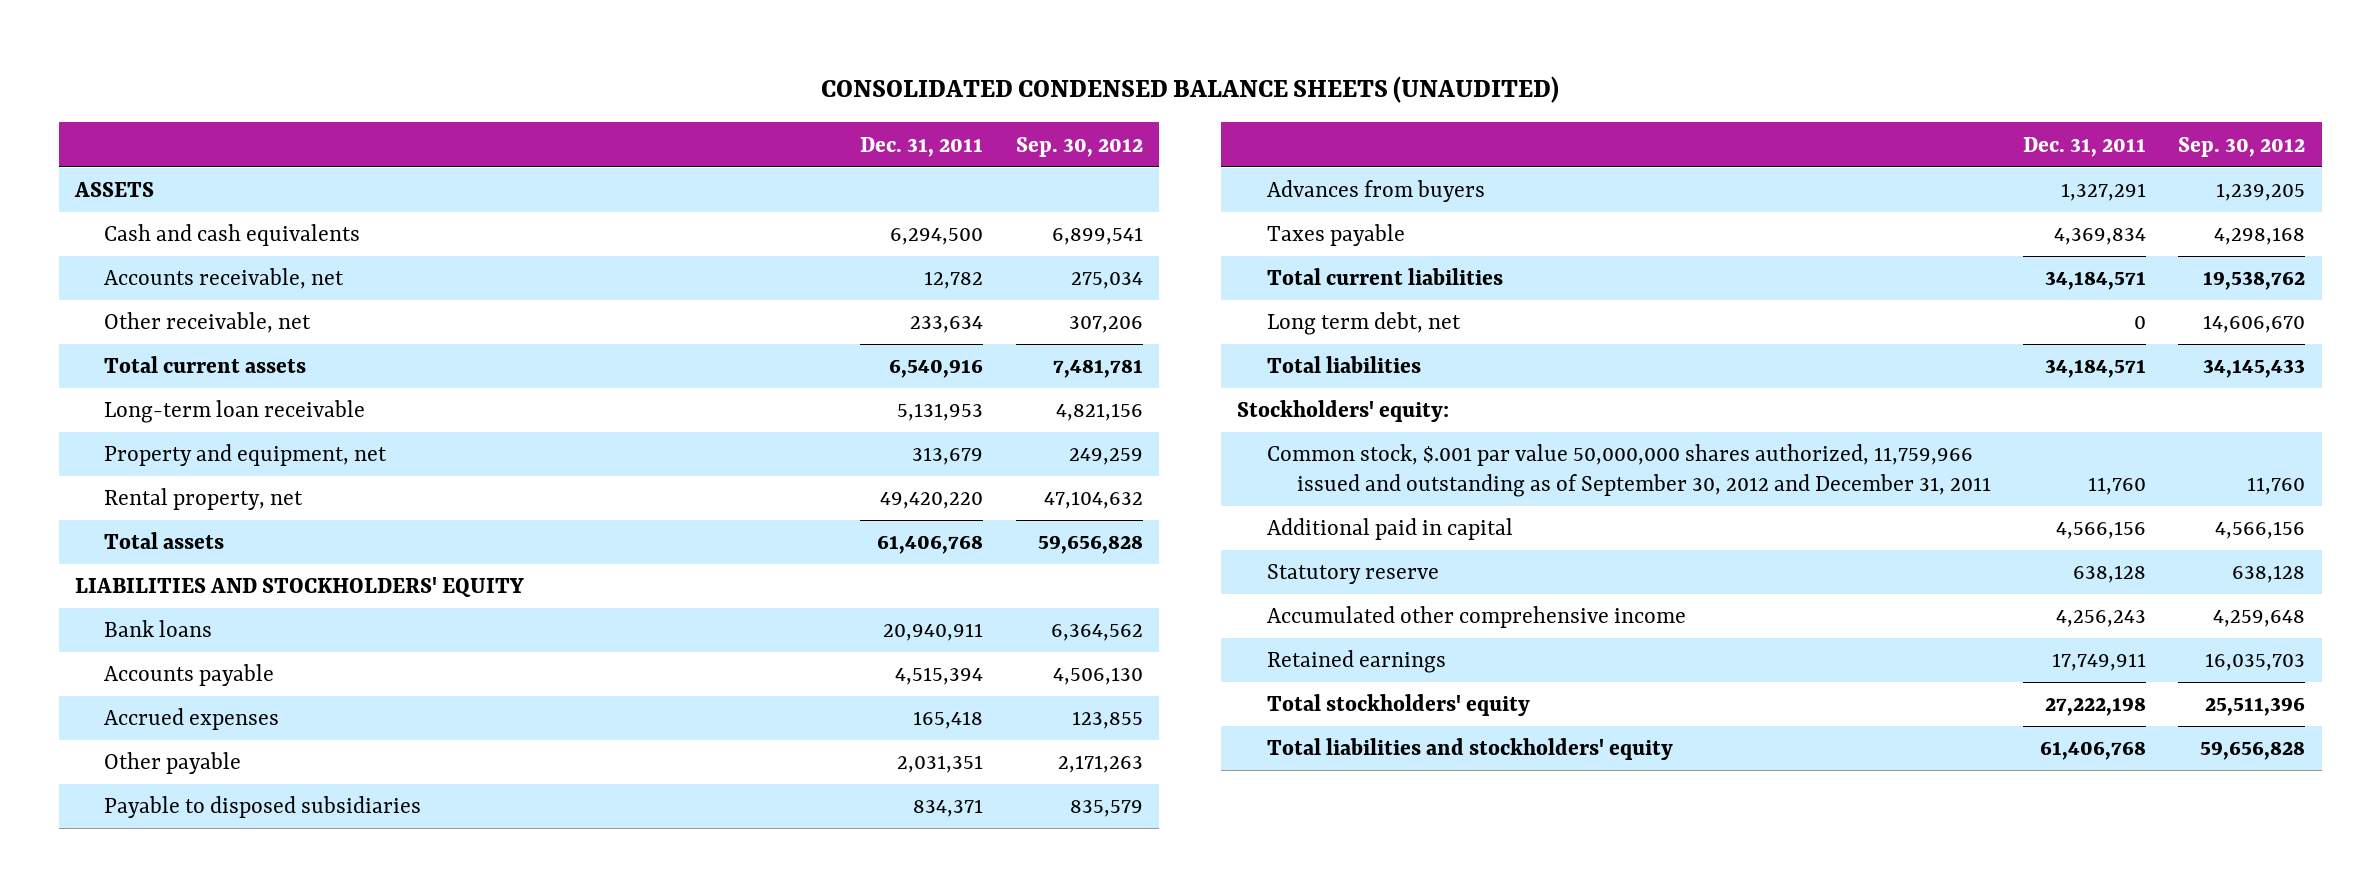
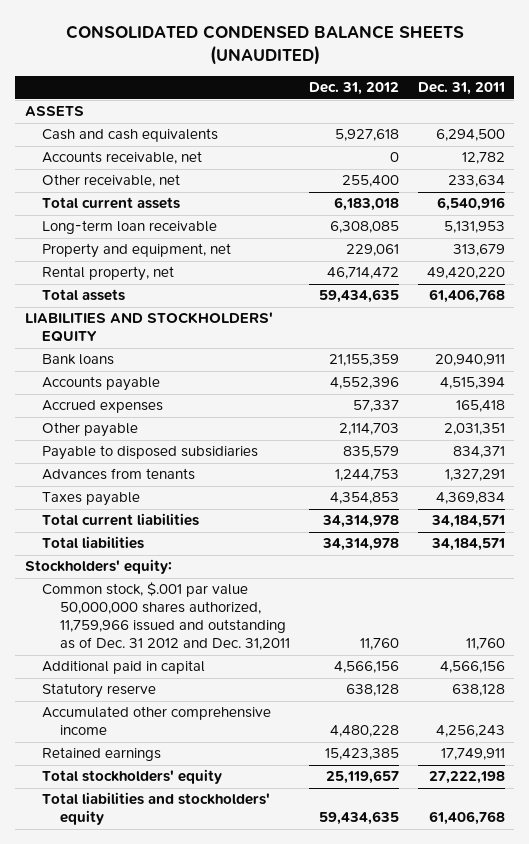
[1015,136,1143,157] Sep. 30, 2012 -> none
none -> [308,82,399,96] Dec. 31, 2012
[1267,180,1486,203] Advances from buyers -> [42,468,196,481] Advances from tenants
[1267,312,1462,336] Long term debt, net -> none
[1267,444,1991,498] Common stock, $.001 par value 50,000,000 shares authorized, 11,759,966 issued and outstanding as of September 30, 2012 and December 31, 2011 -> [42,582,291,651] Common stock, $.001 par value 50,000,000 shares authorized, 11,759,966 issued and outstanding as of Dec. 31 2012 and Dec. 31,2011

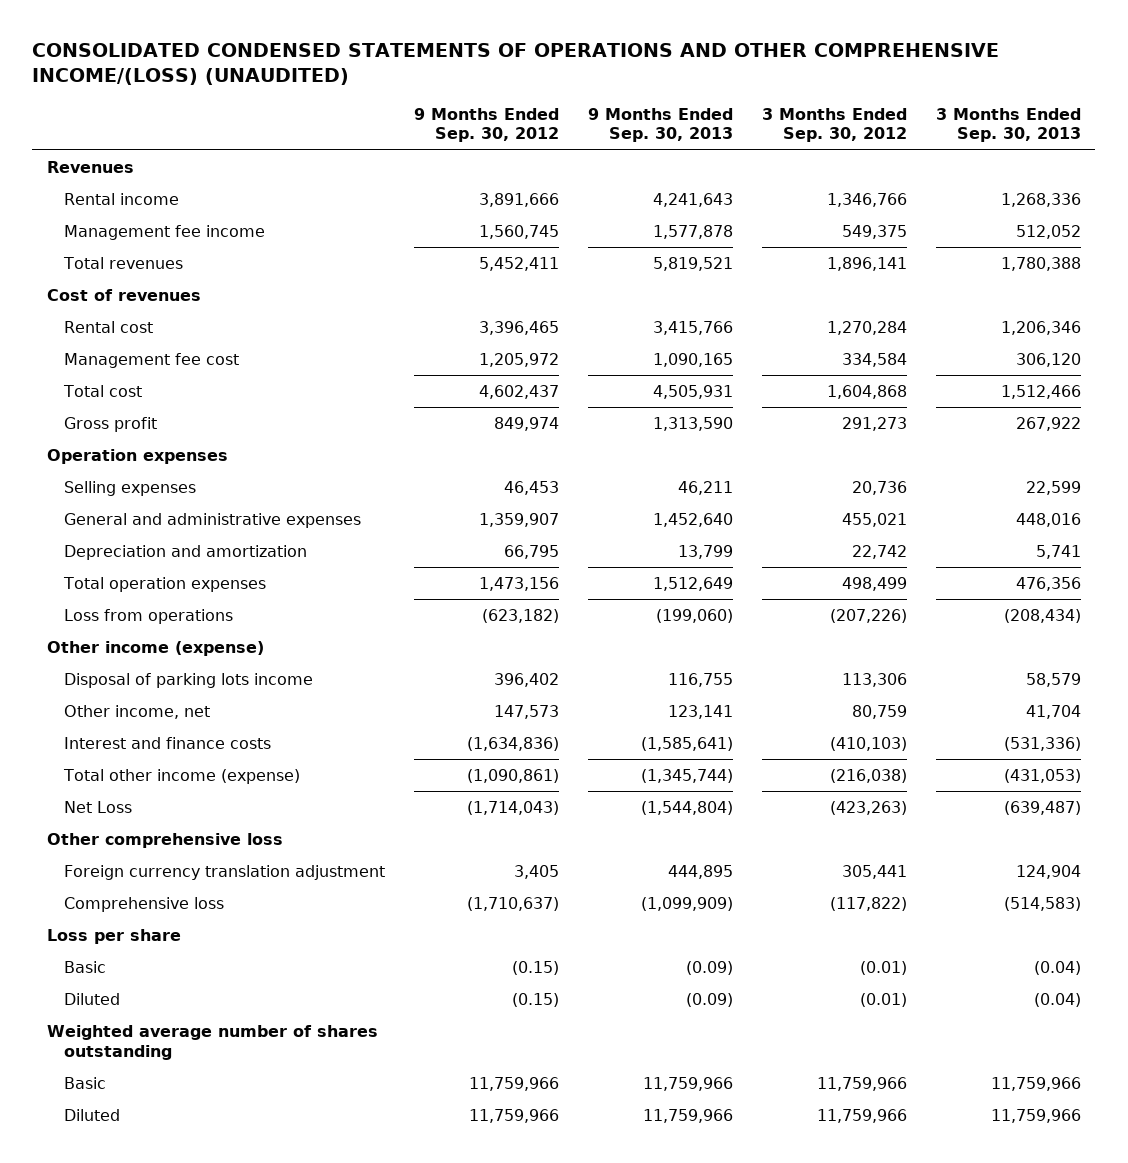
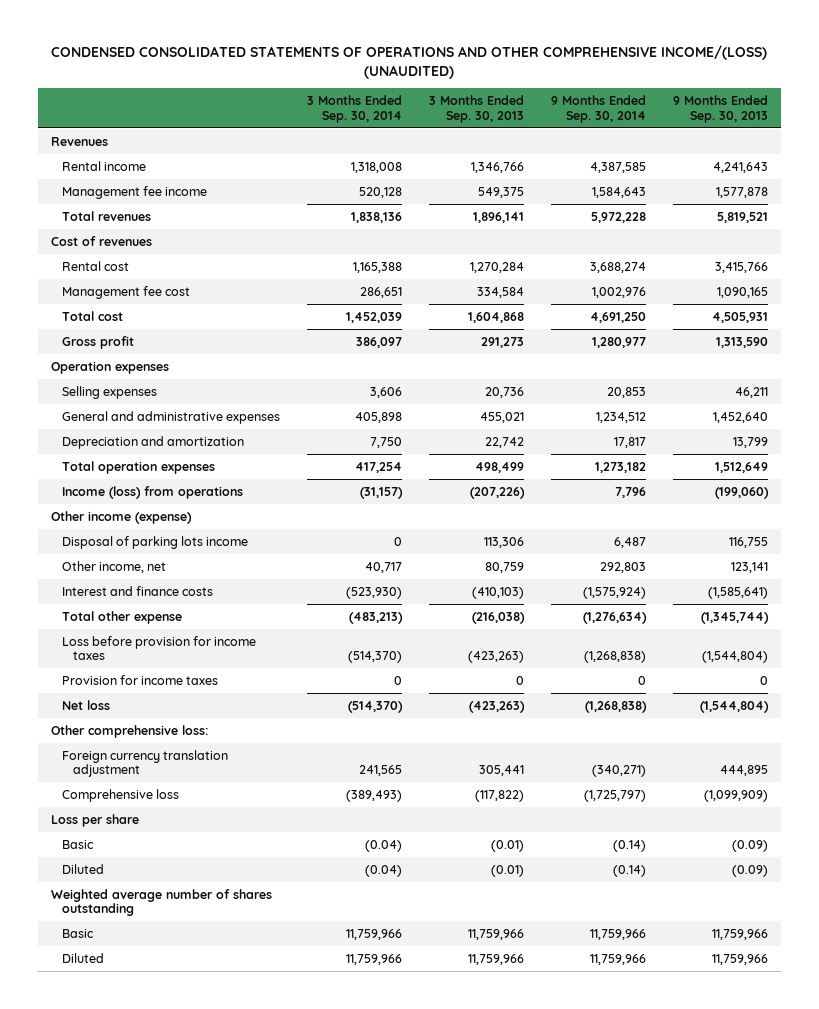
[32,43,1000,85] CONSOLIDATED CONDENSED STATEMENTS OF OPERATIONS AND OTHER COMPREHENSIVE INCOME/(LOSS) (UNAUDITED) -> [51,44,768,79] CONDENSED CONSOLIDATED STATEMENTS OF OPERATIONS AND OTHER COMPREHENSIVE INCOME/(LOSS) (UNAUDITED)
[414,107,560,143] 9 Months Ended Sep. 30, 2012 -> none
[762,107,908,143] 3 Months Ended Sep. 30, 2012 -> none
none -> [307,94,403,123] 3 Months Ended Sep. 30, 2014
none -> [550,94,646,123] 9 Months Ended Sep. 30, 2014
[1000,192,1081,207] 1,268,336 -> [471,161,525,173] 1,346,766
[1015,224,1081,239] 512,052 -> [478,186,525,198] 549,375
[1000,256,1081,271] 1,780,388 -> [473,211,525,223] 1,896,141
[1000,320,1081,335] 1,206,346 -> [470,261,525,273] 1,270,284
[1015,352,1081,367] 306,120 -> [477,286,525,298] 334,584
[1000,384,1081,399] 1,512,466 -> [468,311,525,323] 1,604,868
[1015,416,1081,431] 267,922 -> [481,336,525,348] 291,273
[1025,480,1081,495] 22,599 -> [485,386,525,398] 20,736
[1015,512,1081,527] 448,016 -> [480,411,525,423] 455,021
[1035,544,1081,559] 5,741 -> [485,436,525,448] 22,742
[1015,576,1081,591] 476,356 -> [475,461,525,473] 498,499
[64,608,234,624] Loss from operations -> [62,485,244,499] Income (loss) from operations
[1003,608,1081,623] (208,434) -> [470,486,526,499] (207,226)
[1025,672,1081,687] 58,579 -> [484,536,525,548] 113,306
[1025,704,1081,719] 41,704 -> [485,561,525,573] 80,759
[1003,736,1081,751] (531,336) -> [472,586,525,599] (410,103)
[63,768,301,784] Total other income (expense) -> [62,610,183,624] Total other expense
[1003,768,1081,783] (431,053) -> [472,611,526,624] (216,038)
none -> [62,635,257,661] Loss before provision for income taxes
none -> [62,674,219,685] Provision for income taxes
[64,800,133,813] Net Loss -> [62,699,111,710] Net loss
[1003,800,1081,815] (639,487) -> [469,700,526,713] (423,263)
[46,832,283,848] Other comprehensive loss -> [51,724,209,738] Other comprehensive loss:
[1015,864,1081,879] 124,904 -> [479,765,525,777] 305,441
[1003,896,1081,911] (514,583) -> [475,789,525,802] (117,822)
[1033,960,1081,975] (0.04) -> [491,839,525,852] (0.01)
[1033,992,1081,1007] (0.04) -> [491,864,525,877] (0.01)

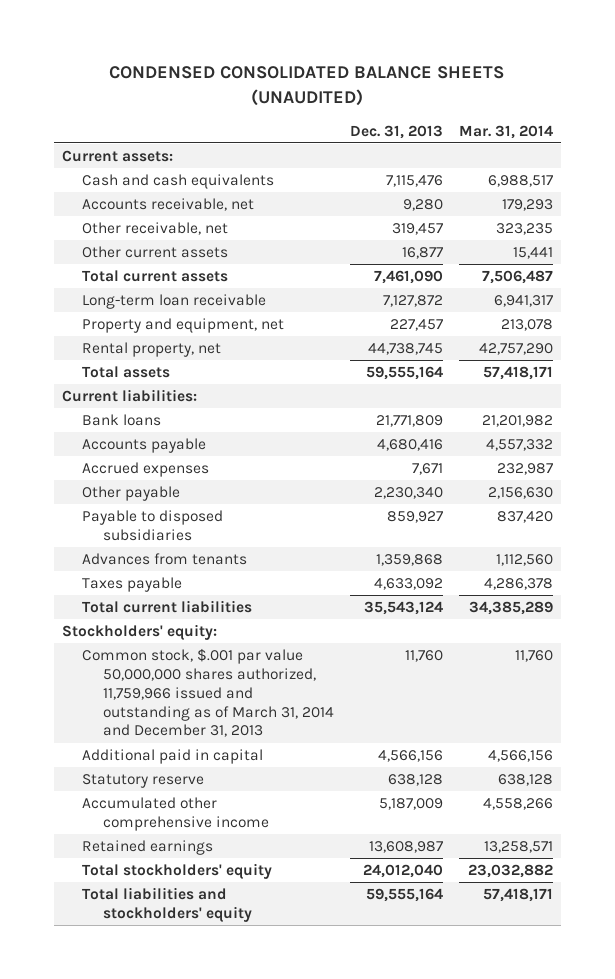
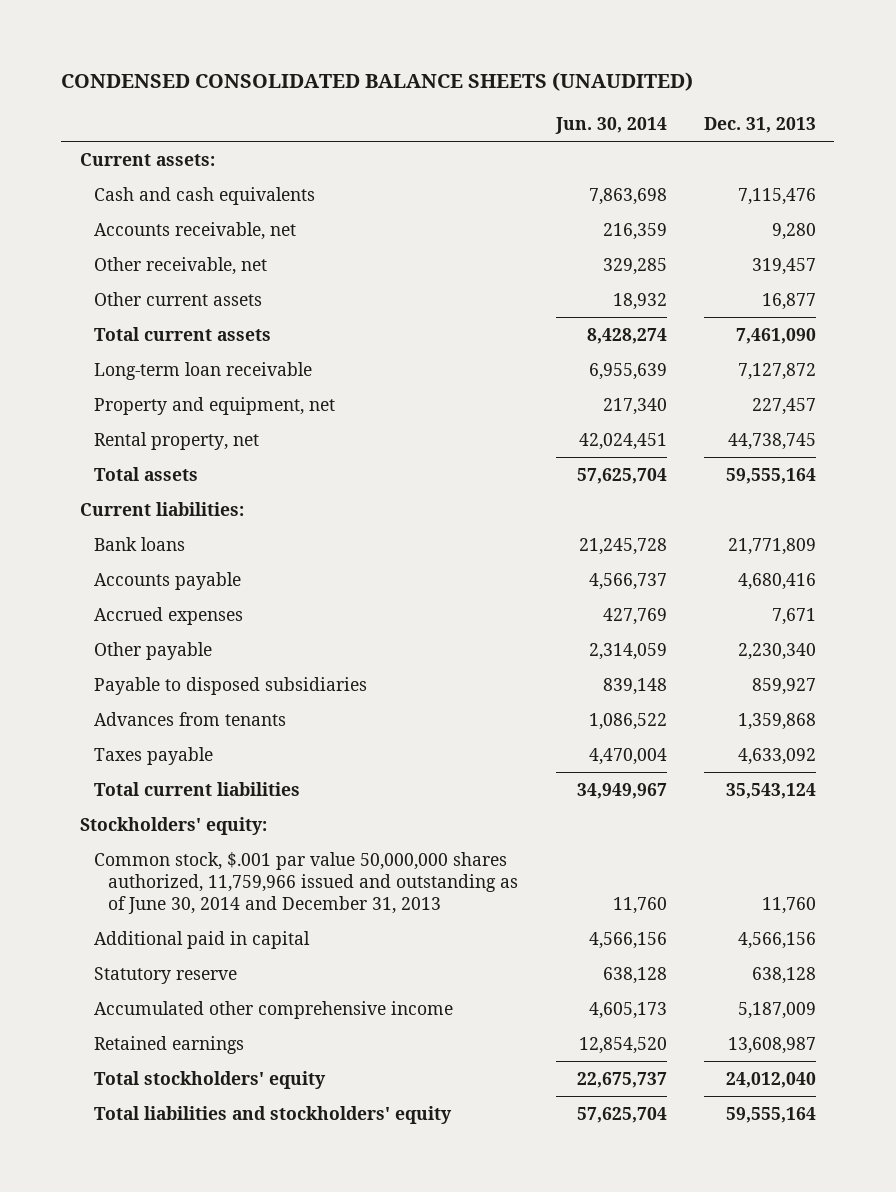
[458,124,553,139] Mar. 31, 2014 -> none
none -> [554,116,667,134] Jun. 30, 2014
[82,648,334,738] Common stock, $.001 par value 50,000,000 shares authorized, 11,759,966 issued and outstanding as of March 31, 2014 and December 31, 2013 -> [94,851,519,915] Common stock, $.001 par value 50,000,000 shares authorized, 11,759,966 issued and outstanding as of June 30, 2014 and December 31, 2013

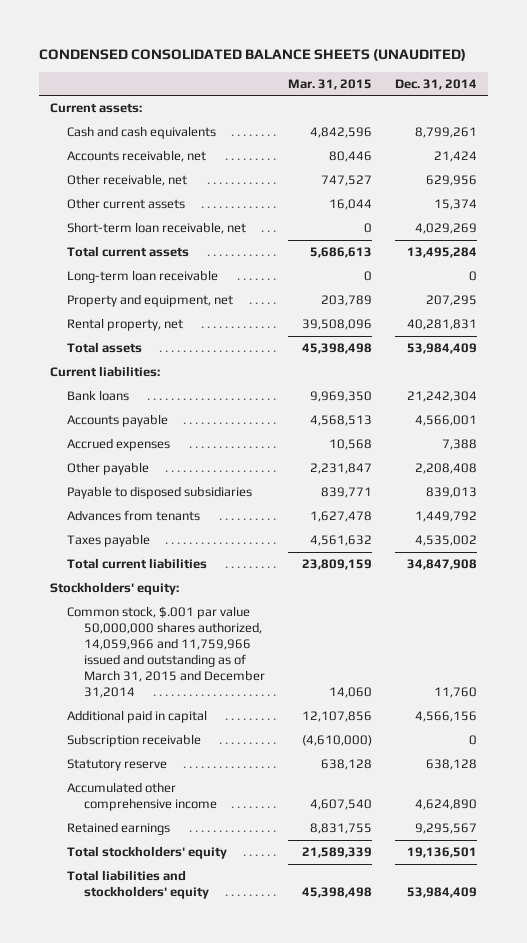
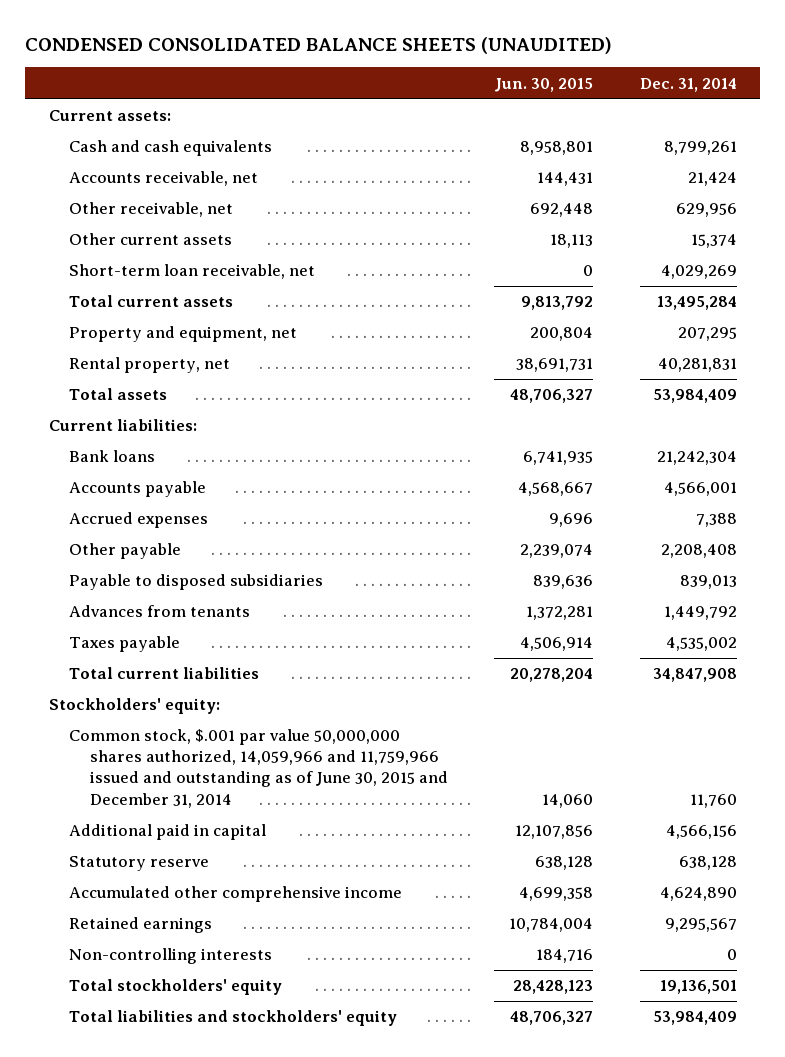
[287,78,372,90] Mar. 31, 2015 -> none
none -> [494,77,594,92] Jun. 30, 2015
[67,270,219,284] Long-term loan receivable -> none
[67,606,265,699] Common stock, $.001 par value 50,000,000 shares authorized, 14,059,966 and 11,759,966 issued and outstanding as of March 31, 2015 and December 31,2014 -> [69,729,449,808] Common stock, $.001 par value 50,000,000 shares authorized, 14,059,966 and 11,759,966 issued and outstanding as of June 30, 2015 and December 31, 2014
[67,734,202,748] Subscription receivable -> none
none -> [69,948,273,965] Non-controlling interests

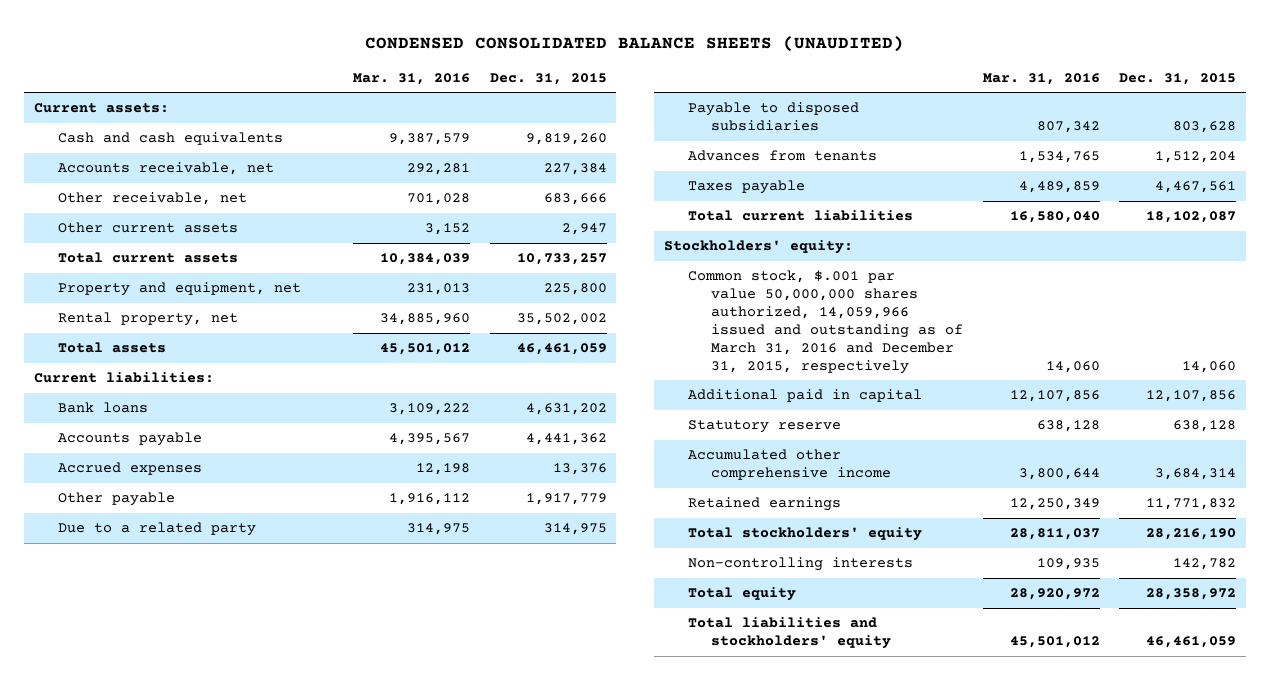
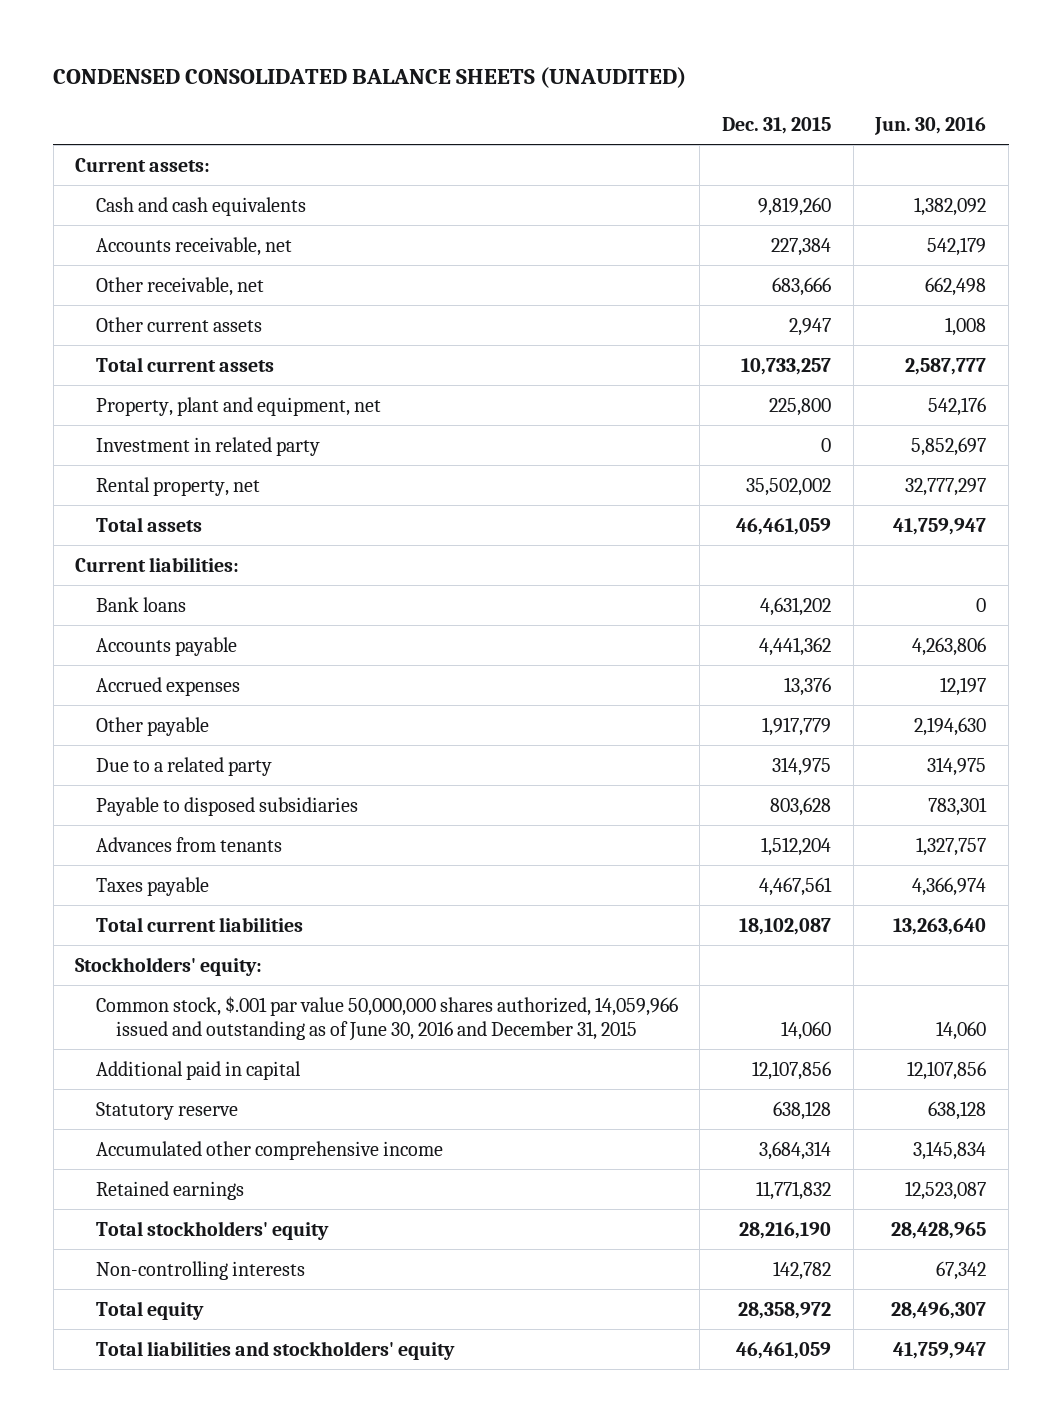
[352,72,470,85] Mar. 31, 2016 -> none
none -> [874,117,987,136] Jun. 30, 2016
[57,282,301,297] Property and equipment, net -> [95,396,381,416] Property, plant and equipment, net
none -> [95,436,320,456] Investment in related party
[687,270,964,374] Common stock, $.001 par value 50,000,000 shares authorized, 14,059,966 issued and outstanding as of March 31, 2016 and December 31, 2015, respectively -> [95,995,678,1041] Common stock, $.001 par value 50,000,000 shares authorized, 14,059,966 issued and outstanding as of June 30, 2016 and December 31, 2015

